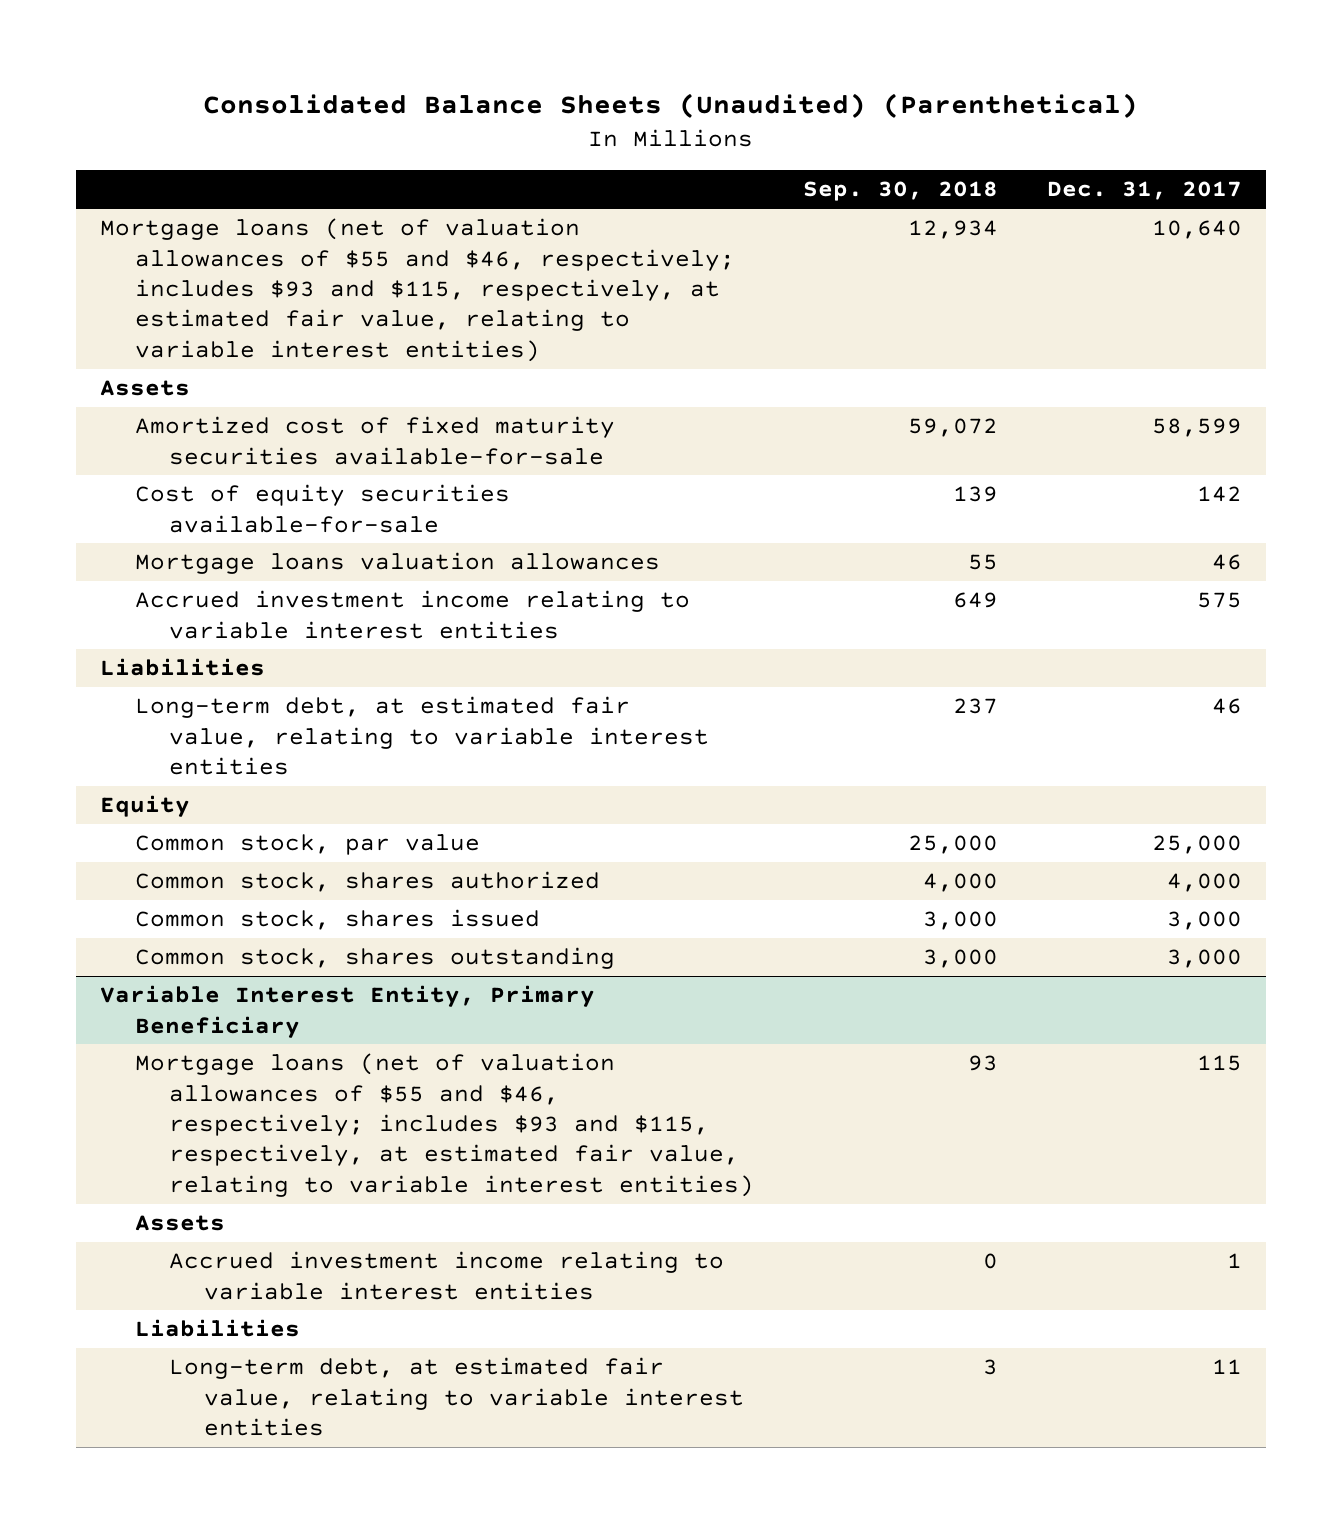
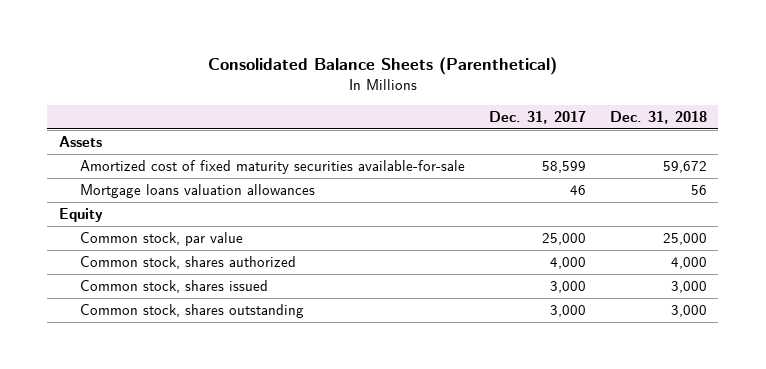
[202,93,1138,119] Consolidated Balance Sheets (Unaudited) (Parenthetical) -> [207,56,557,75] Consolidated Balance Sheets (Parenthetical)
[802,181,998,202] Sep. 30, 2018 -> none
none -> [609,110,707,124] Dec. 31, 2018
[99,218,735,362] Mortgage loans (net of valuation allowances of $55 and $46, respectively; includes $93 and $115, respectively, at estimated fair value, relating to variable interest entities) -> none
[134,484,510,533] Cost of equity securities available-for-sale -> none
[134,590,690,639] Accrued investment income relating to variable interest entities -> none
[99,658,265,677] Liabilities -> none
[134,696,710,776] Long-term debt, at estimated fair value, relating to variable interest entities -> none
[99,985,595,1038] Variable Interest Entity, Primary Beneficiary -> none
[134,1053,755,1197] Mortgage loans (net of valuation allowances of $55 and $46, respectively; includes $93 and $115, respectively, at estimated fair value, relating to variable interest entities) -> none
[134,1215,225,1232] Assets -> none
[169,1251,725,1300] Accrued investment income relating to variable interest entities -> none
[134,1319,300,1338] Liabilities -> none
[169,1357,744,1437] Long-term debt, at estimated fair value, relating to variable interest entities -> none

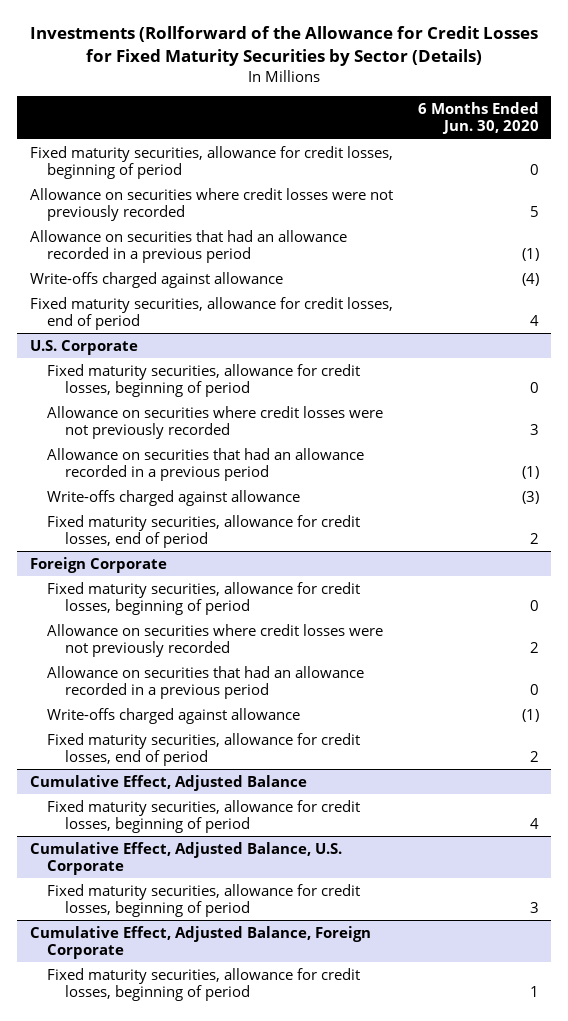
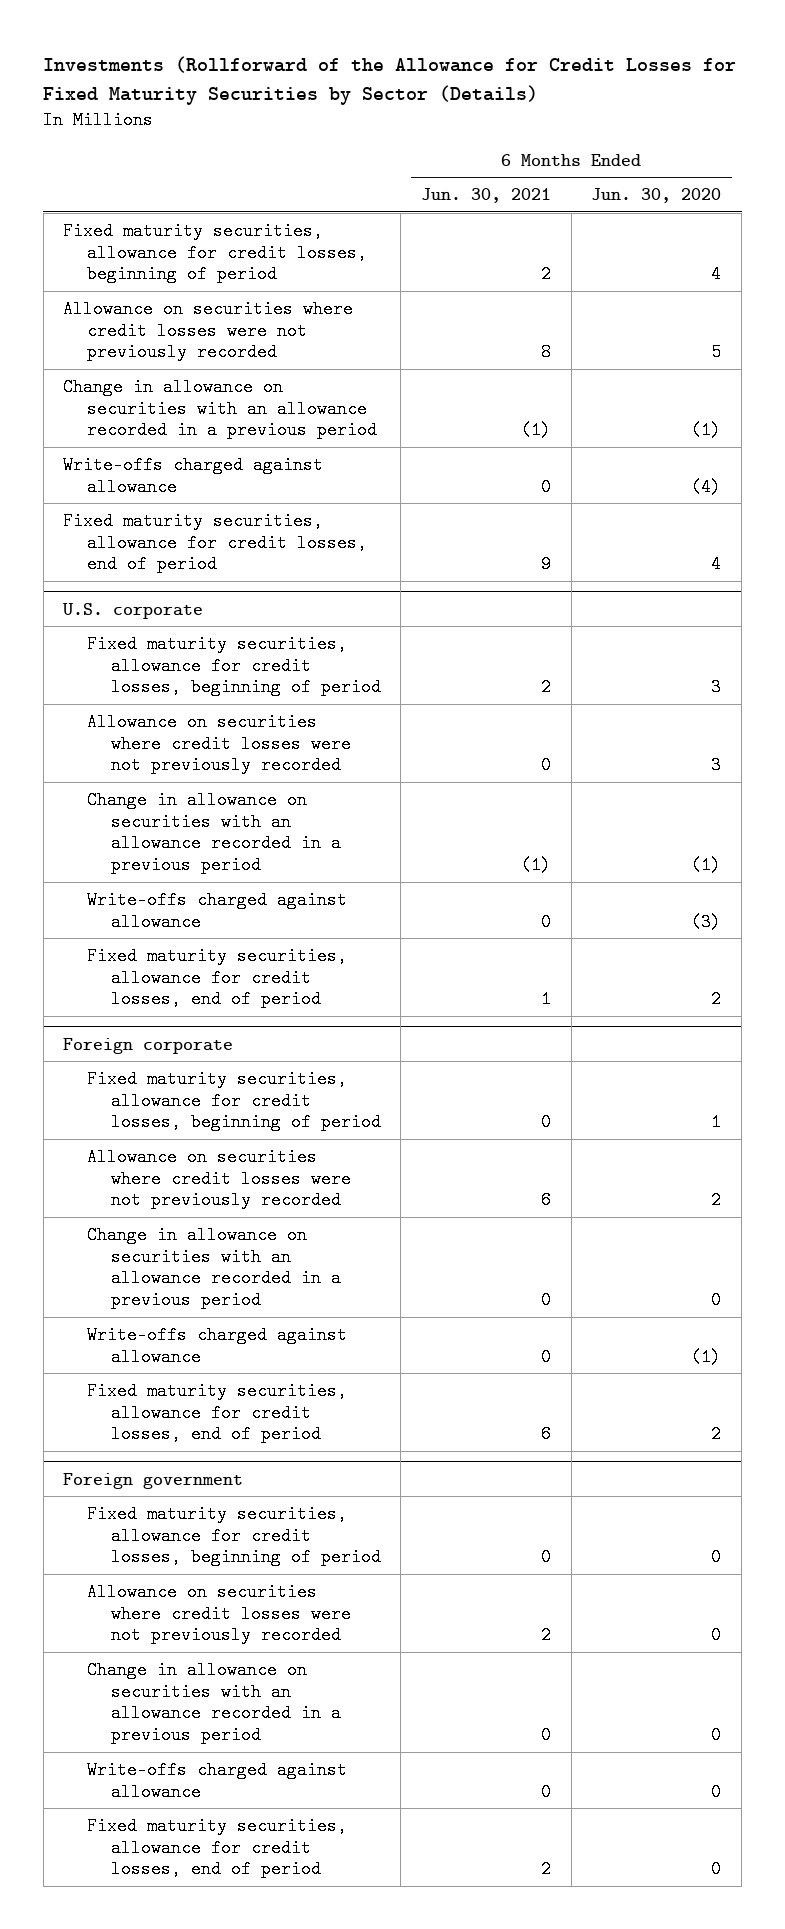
none -> [421,188,552,204] Jun. 30, 2021
[529,164,539,176] 0 -> [711,265,722,284] 4
[29,229,347,264] Allowance on securities that had an allowance recorded in a previous period -> [63,377,377,440] Change in allowance on securities with an allowance recorded in a previous period
[29,339,138,355] U.S. Corporate -> [62,602,204,619] U.S. corporate
[529,382,539,394] 0 -> [711,678,722,697] 3
[47,447,365,482] Allowance on securities that had an allowance recorded in a previous period -> [86,790,341,874] Change in allowance on securities with an allowance recorded in a previous period
[29,556,167,573] Foreign Corporate -> [63,1037,234,1054] Foreign corporate
[529,600,539,612] 0 -> [711,1113,722,1132] 1
[47,665,365,700] Allowance on securities that had an allowance recorded in a previous period -> [86,1225,341,1309] Change in allowance on securities with an allowance recorded in a previous period
[29,774,307,791] Cumulative Effect, Adjusted Balance -> none
[29,841,342,876] Cumulative Effect, Adjusted Balance, U.S. Corporate -> none
[29,925,371,960] Cumulative Effect, Adjusted Balance, Foreign Corporate -> none
[47,967,361,1002] Fixed maturity securities, allowance for credit losses, beginning of period -> none
none -> [63,1472,244,1489] Foreign government
[529,818,539,830] 4 -> [711,1548,722,1567] 0
none -> [86,1582,351,1645] Allowance on securities where credit losses were not previously recorded
none -> [86,1660,341,1744] Change in allowance on securities with an allowance recorded in a previous period
none -> [86,1760,347,1801] Write-offs charged against allowance
[47,883,361,918] Fixed maturity securities, allowance for credit losses, beginning of period -> [86,1816,347,1879] Fixed maturity securities, allowance for credit losses, end of period
[529,902,539,914] 3 -> [711,1860,722,1879] 0

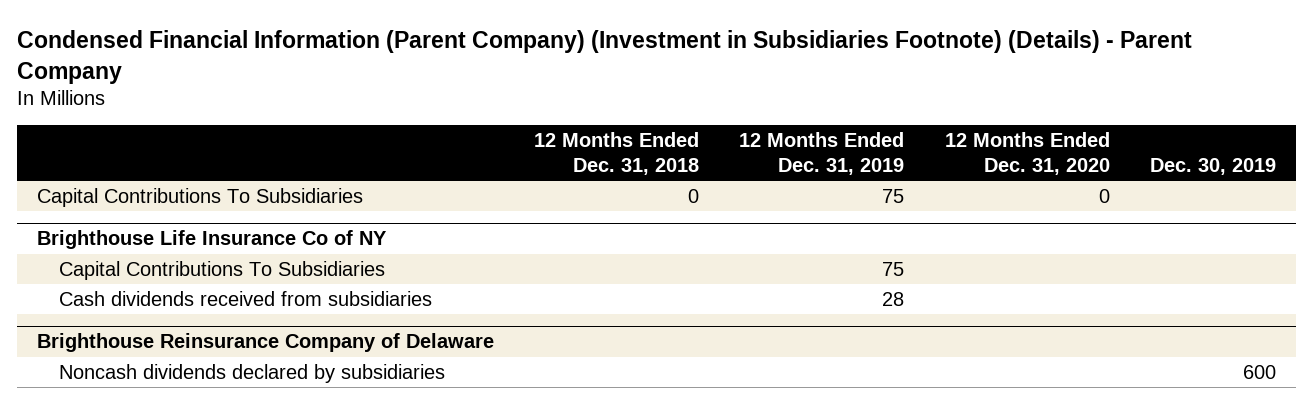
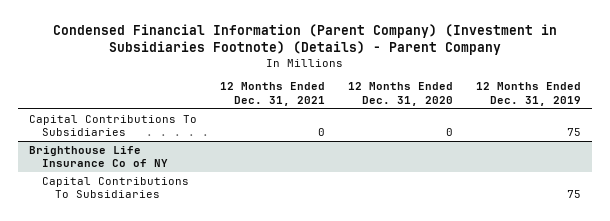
[534,132,700,175] 12 Months Ended Dec. 31, 2018 -> none
[1149,157,1276,175] Dec. 30, 2019 -> none
none -> [220,82,326,106] 12 Months Ended Dec. 31, 2021
[59,290,433,306] Cash dividends received from subsidiaries -> none
[37,333,495,353] Brighthouse Reinsurance Company of Delaware -> none
[59,363,446,383] Noncash dividends declared by subsidiaries -> none

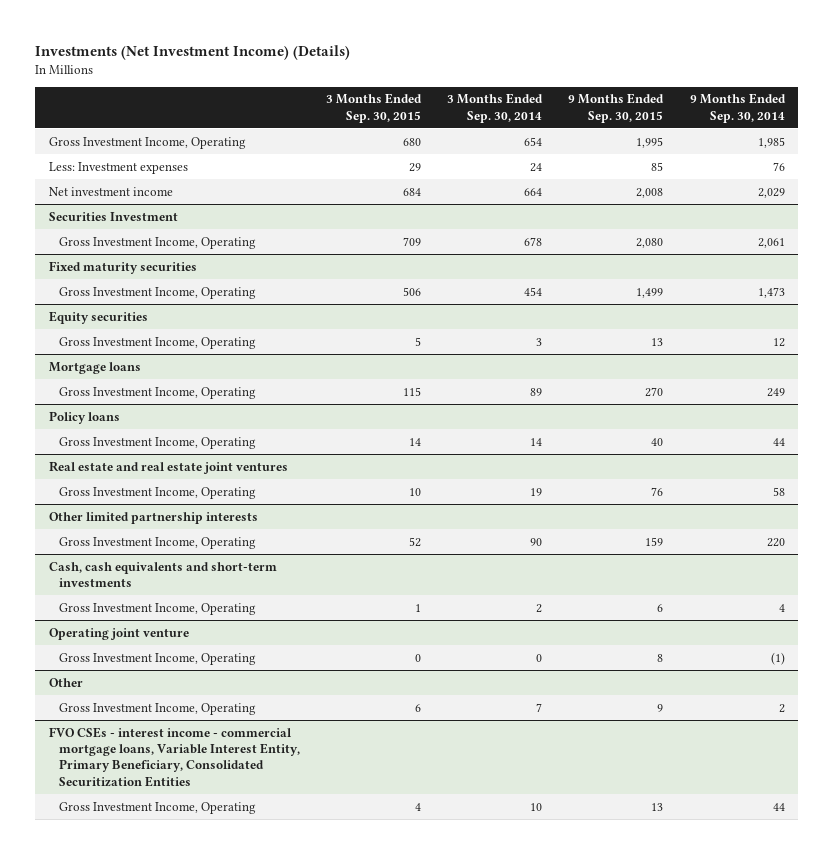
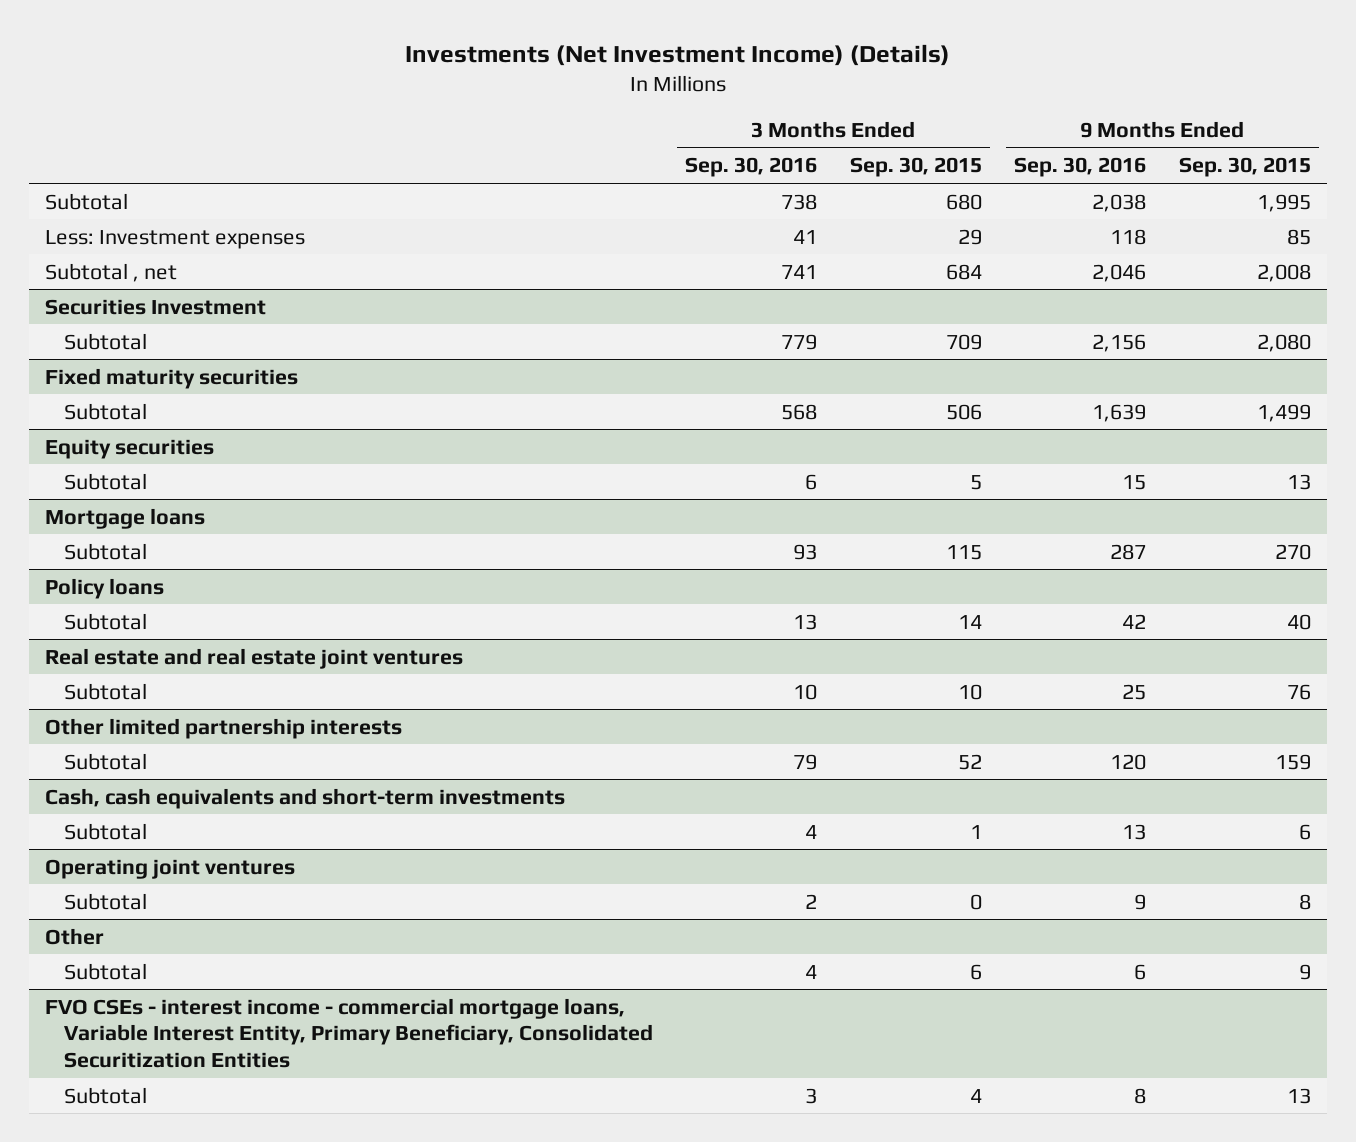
[447,93,544,123] 3 Months Ended Sep. 30, 2014 -> none
[689,93,786,123] 9 Months Ended Sep. 30, 2014 -> none
none -> [685,157,818,178] Sep. 30, 2016
none -> [1014,157,1147,178] Sep. 30, 2016
[48,136,246,149] Gross Investment Income, Operating -> [45,192,129,210] Subtotal
[48,186,173,196] Net investment income -> [45,262,178,282] Subtotal , net
[58,236,256,249] Gross Investment Income, Operating -> [63,332,147,350] Subtotal
[58,286,256,299] Gross Investment Income, Operating -> [63,402,147,420] Subtotal
[58,336,256,349] Gross Investment Income, Operating -> [63,472,147,490] Subtotal
[58,386,256,399] Gross Investment Income, Operating -> [63,542,147,560] Subtotal
[58,436,256,449] Gross Investment Income, Operating -> [63,612,147,630] Subtotal
[58,486,256,499] Gross Investment Income, Operating -> [63,682,147,700] Subtotal
[58,536,256,549] Gross Investment Income, Operating -> [63,752,147,770] Subtotal
[58,602,256,615] Gross Investment Income, Operating -> [63,822,147,840] Subtotal
[48,627,189,640] Operating joint venture -> [45,858,296,879] Operating joint ventures
[58,652,256,665] Gross Investment Income, Operating -> [63,892,147,910] Subtotal
[58,702,256,715] Gross Investment Income, Operating -> [63,962,147,980] Subtotal
[58,801,256,814] Gross Investment Income, Operating -> [63,1086,147,1104] Subtotal

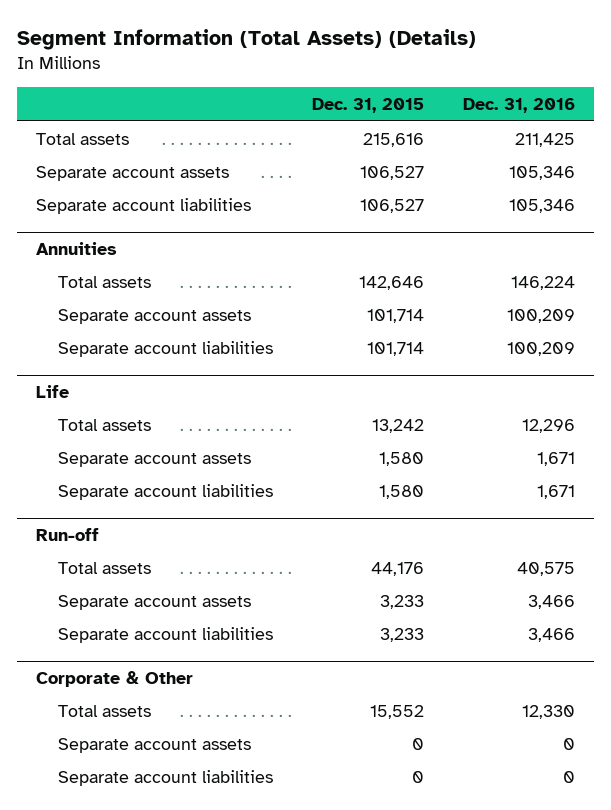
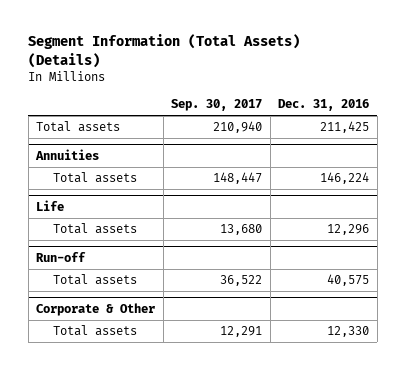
[311,98,424,114] Dec. 31, 2015 -> none
none -> [171,99,263,112] Sep. 30, 2017
[36,165,230,181] Separate account assets -> none
[36,197,252,214] Separate account liabilities -> none
[57,308,251,324] Separate account assets -> none
[57,340,273,357] Separate account liabilities -> none
[57,451,251,467] Separate account assets -> none
[57,483,273,500] Separate account liabilities -> none
[57,594,251,610] Separate account assets -> none
[57,626,273,643] Separate account liabilities -> none
[57,737,251,753] Separate account assets -> none
[57,769,273,786] Separate account liabilities -> none

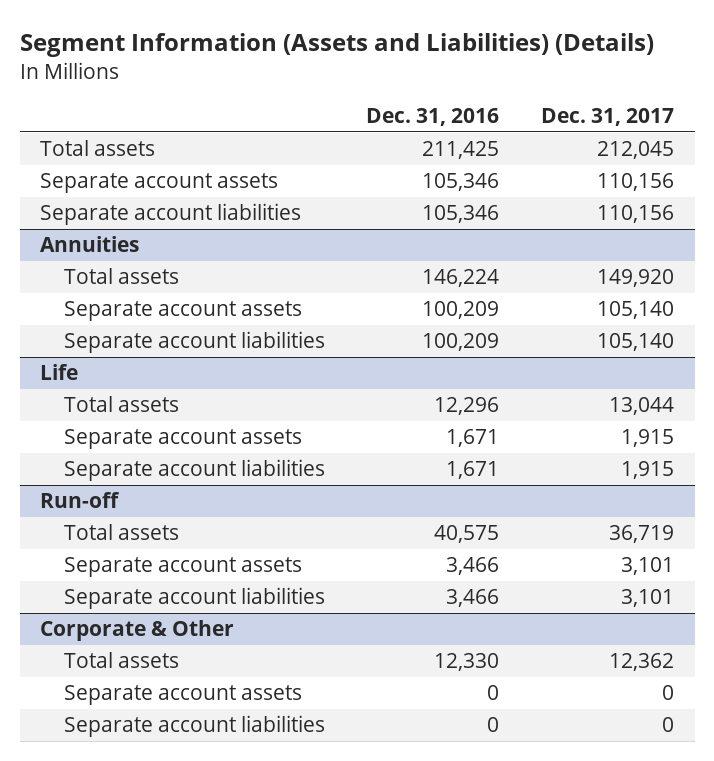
[28,34,301,68] Segment Information (Total Assets) (Details) -> [19,33,654,58] Segment Information (Assets and Liabilities) (Details)
[171,99,263,112] Sep. 30, 2017 -> none
none -> [540,107,674,126] Dec. 31, 2017
none -> [40,173,279,194] Separate account assets
none -> [40,203,302,226] Separate account liabilities
none -> [63,301,302,322] Separate account assets
none -> [63,331,325,354] Separate account liabilities
none -> [63,429,302,450] Separate account assets
none -> [63,459,325,482] Separate account liabilities
none -> [63,557,302,578] Separate account assets
none -> [63,587,325,610] Separate account liabilities
none -> [63,685,302,706] Separate account assets
none -> [63,715,325,738] Separate account liabilities

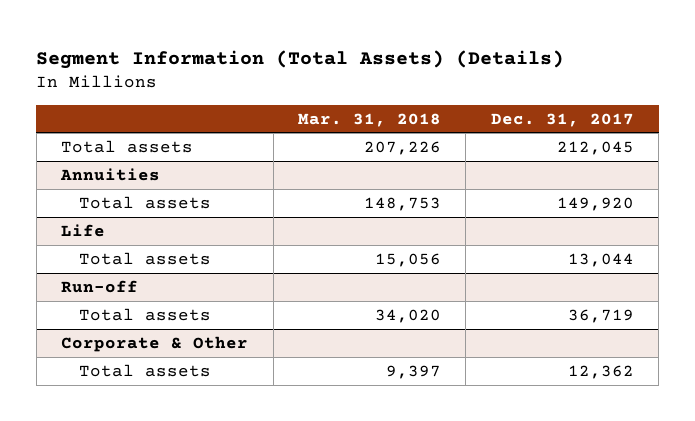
[19,33,654,58] Segment Information (Assets and Liabilities) (Details) -> [36,49,565,69] Segment Information (Total Assets) (Details)
[366,107,500,126] Dec. 31, 2016 -> none
none -> [298,112,442,127] Mar. 31, 2018
[40,173,279,194] Separate account assets -> none
[40,203,302,226] Separate account liabilities -> none
[63,301,302,322] Separate account assets -> none
[63,331,325,354] Separate account liabilities -> none
[63,429,302,450] Separate account assets -> none
[63,459,325,482] Separate account liabilities -> none
[63,557,302,578] Separate account assets -> none
[63,587,325,610] Separate account liabilities -> none
[63,685,302,706] Separate account assets -> none
[63,715,325,738] Separate account liabilities -> none

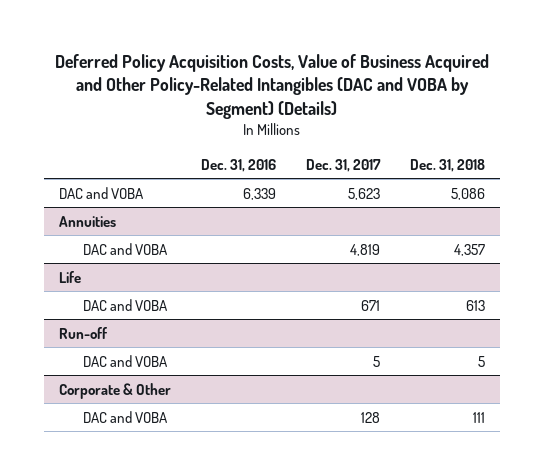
[36,49,565,69] Segment Information (Total Assets) (Details) -> [55,53,490,119] Deferred Policy Acquisition Costs, Value of Business Acquired and Other Policy-Related Intangibles (DAC and VOBA by Segment) (Details)
[298,112,442,127] Mar. 31, 2018 -> none
none -> [201,158,277,172] Dec. 31, 2016
none -> [410,158,486,172] Dec. 31, 2018
[61,140,194,154] Total assets -> none
none -> [59,186,144,199] DAC and VOBA
[79,196,212,210] Total assets -> none
none -> [82,242,167,255] DAC and VOBA
[79,252,212,266] Total assets -> none
none -> [82,298,167,311] DAC and VOBA
[79,308,212,322] Total assets -> none
none -> [82,354,167,367] DAC and VOBA
[79,364,212,378] Total assets -> none
none -> [82,410,167,423] DAC and VOBA

